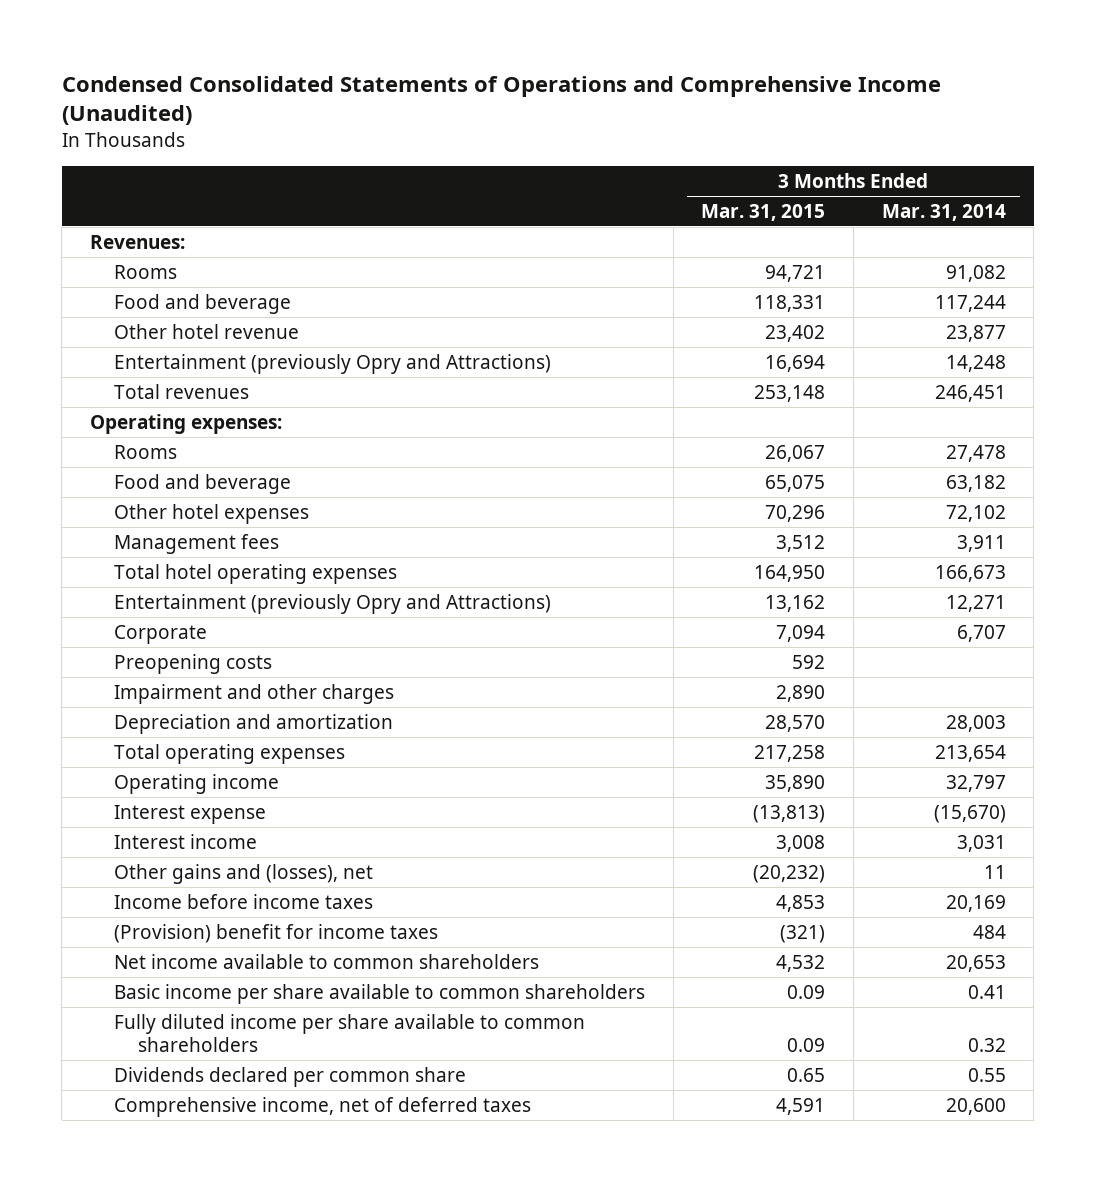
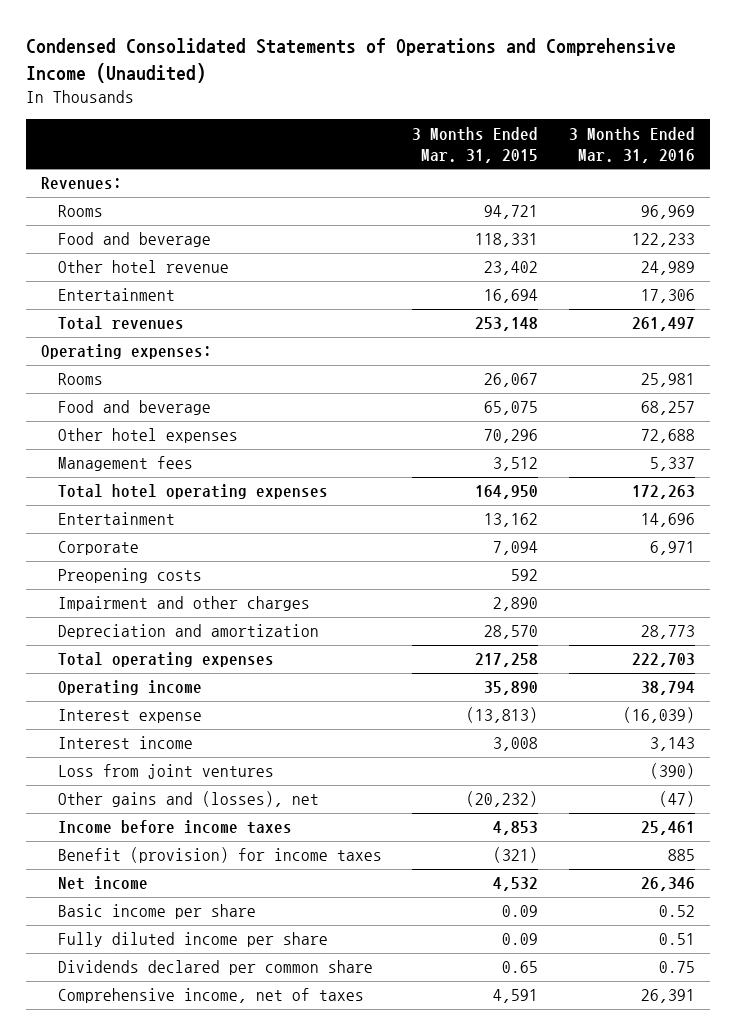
[881,203,1006,221] Mar. 31, 2014 -> none
none -> [568,126,695,164] 3 Months Ended Mar. 31, 2016
[114,353,552,374] Entertainment (previously Opry and Attractions) -> [58,288,176,302] Entertainment
[114,593,552,614] Entertainment (previously Opry and Attractions) -> [58,512,176,526] Entertainment
none -> [58,764,275,780] Loss from joint ventures
[114,923,439,943] (Provision) benefit for income taxes -> [58,847,383,864] Benefit (provision) for income taxes
[114,953,540,969] Net income available to common shareholders -> [58,876,149,891] Net income
[114,983,646,1004] Basic income per share available to common shareholders -> [58,904,257,920] Basic income per share
[114,1013,586,1053] Fully diluted income per share available to common shareholders -> [58,932,329,948] Fully diluted income per share
[114,1096,532,1117] Comprehensive income, net of deferred taxes -> [58,988,365,1004] Comprehensive income, net of taxes

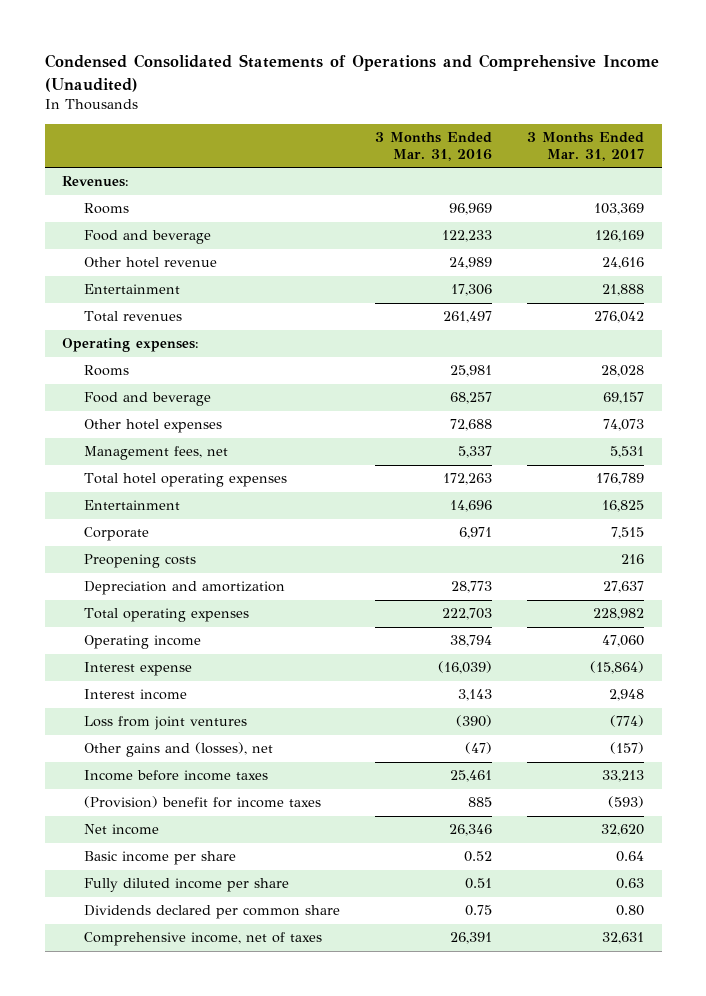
[412,126,539,164] 3 Months Ended Mar. 31, 2015 -> none
none -> [527,131,645,161] 3 Months Ended Mar. 31, 2017
[58,456,194,472] Management fees -> [84,446,229,461] Management fees, net
[58,596,311,612] Impairment and other charges -> none
[58,847,383,864] Benefit (provision) for income taxes -> [84,796,322,809] (Provision) benefit for income taxes

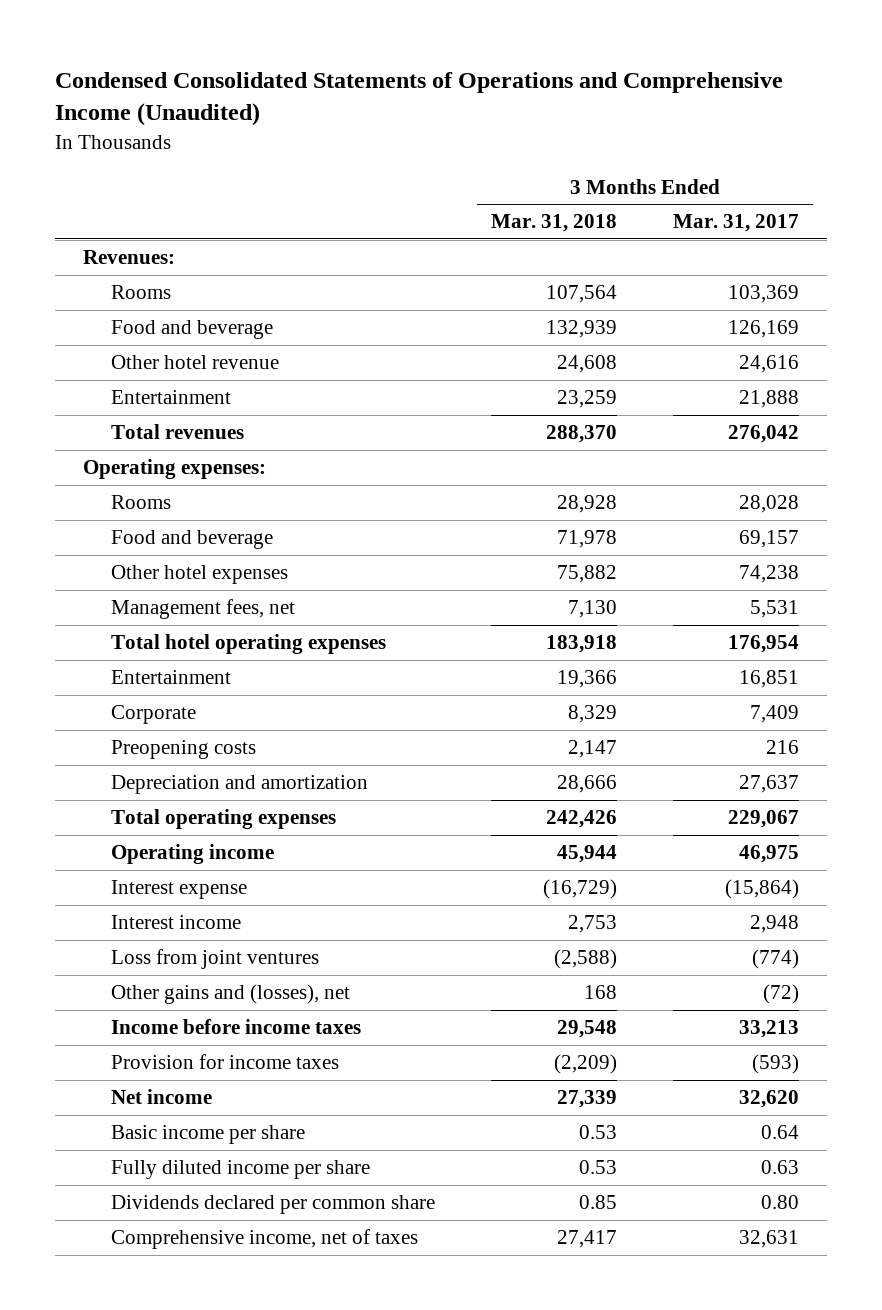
[375,131,493,161] 3 Months Ended Mar. 31, 2016 -> none
none -> [490,214,617,233] Mar. 31, 2018
[603,419,645,432] 74,073 -> [738,565,799,584] 74,238
[596,473,645,486] 176,789 -> [727,635,799,654] 176,954
[602,500,645,513] 16,825 -> [738,670,799,689] 16,851
[611,527,645,540] 7,515 -> [749,705,799,724] 7,409
[593,608,645,621] 228,982 -> [727,810,799,829] 229,067
[602,635,645,648] 47,060 -> [738,845,799,864] 46,975
[610,742,645,755] (157) -> [762,984,799,1005] (72)
[84,796,322,809] (Provision) benefit for income taxes -> [110,1054,339,1070] Provision for income taxes

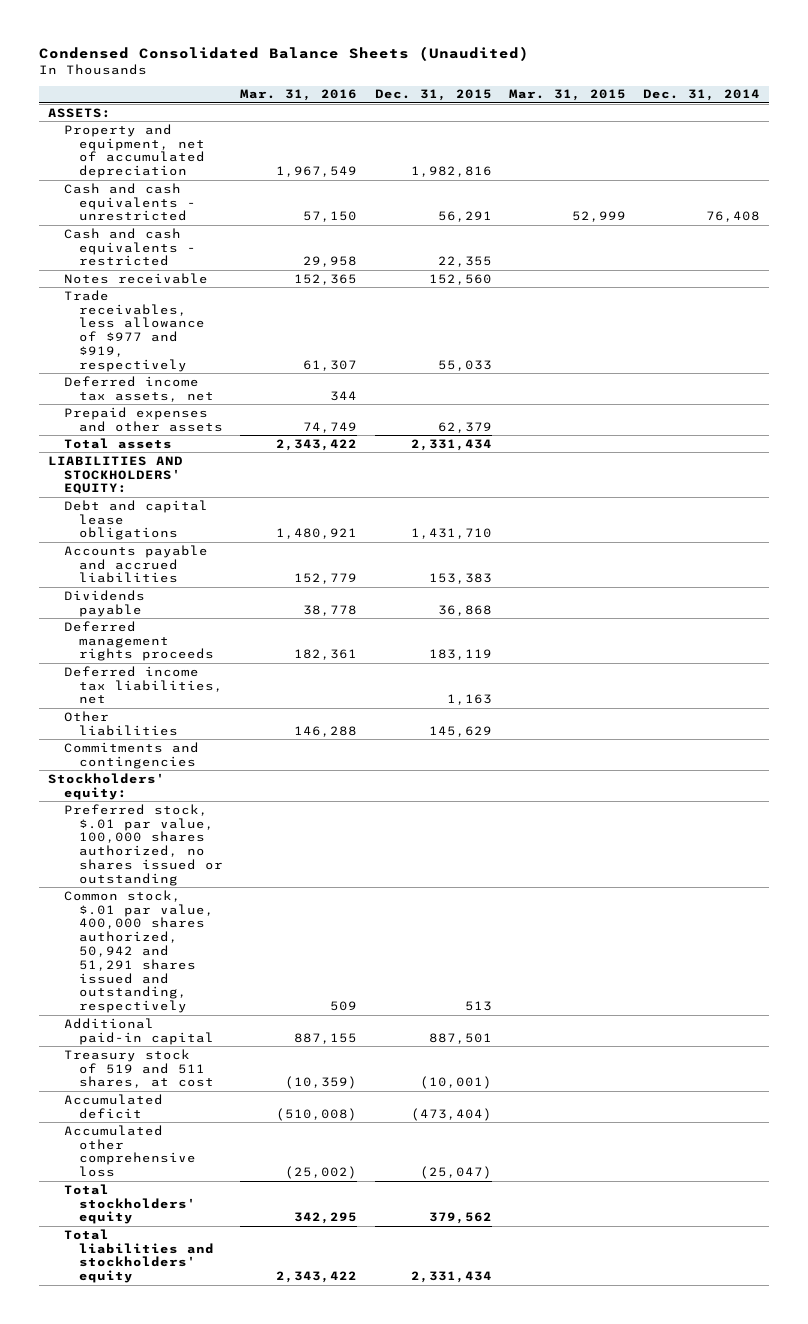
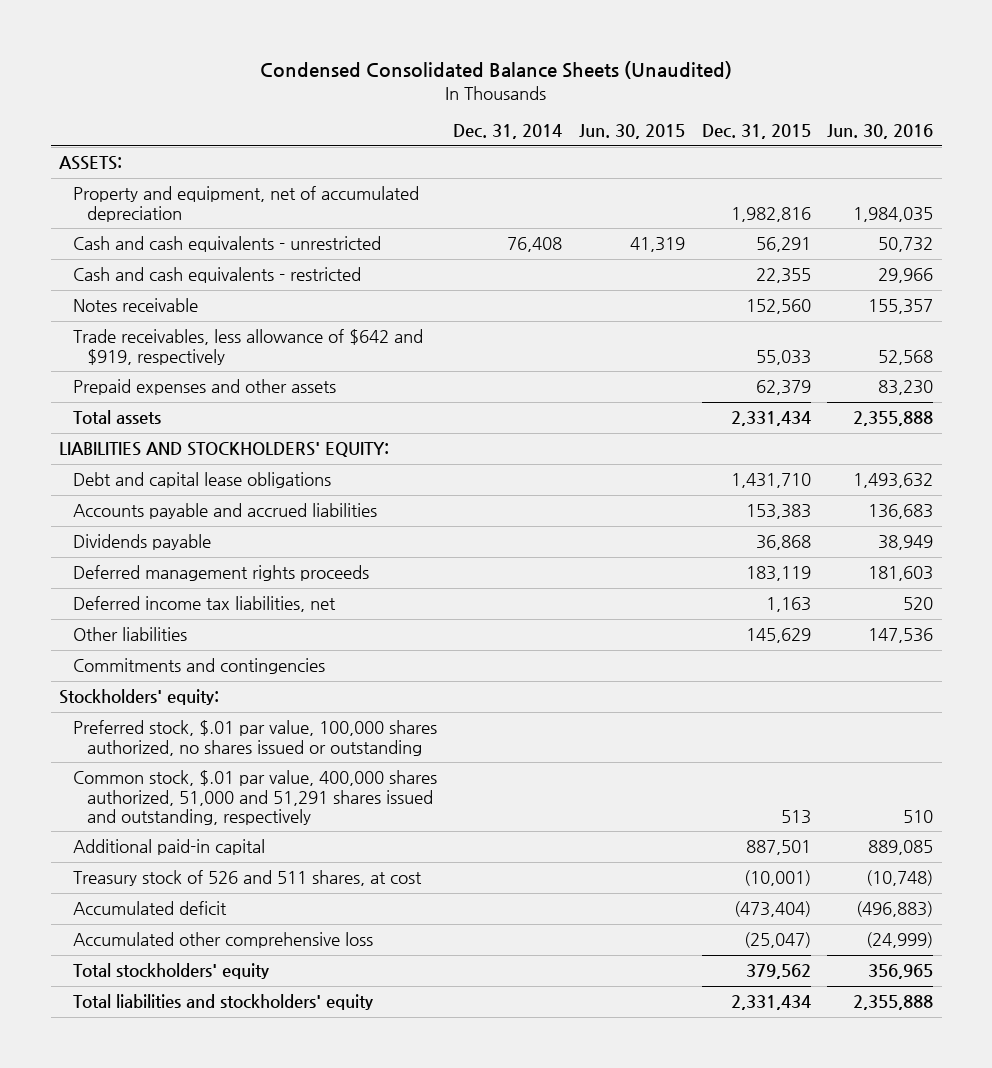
[240,89,358,102] Mar. 31, 2016 -> none
[508,89,626,102] Mar. 31, 2015 -> none
none -> [579,124,686,140] Jun. 30, 2015
none -> [827,124,934,140] Jun. 30, 2016
[63,375,215,402] Deferred income tax assets, net -> none
[63,289,206,372] Trade receivables, less allowance of $977 and $919, respectively -> [72,329,423,365] Trade receivables, less allowance of $642 and $919, respectively
[63,889,215,1014] Common stock, $.01 par value, 400,000 shares authorized, 50,942 and 51,291 shares issued and outstanding, respectively -> [72,770,437,825] Common stock, $.01 par value, 400,000 shares authorized, 51,000 and 51,291 shares issued and outstanding, respectively
[63,1048,215,1089] Treasury stock of 519 and 511 shares, at cost -> [72,870,422,887] Treasury stock of 526 and 511 shares, at cost

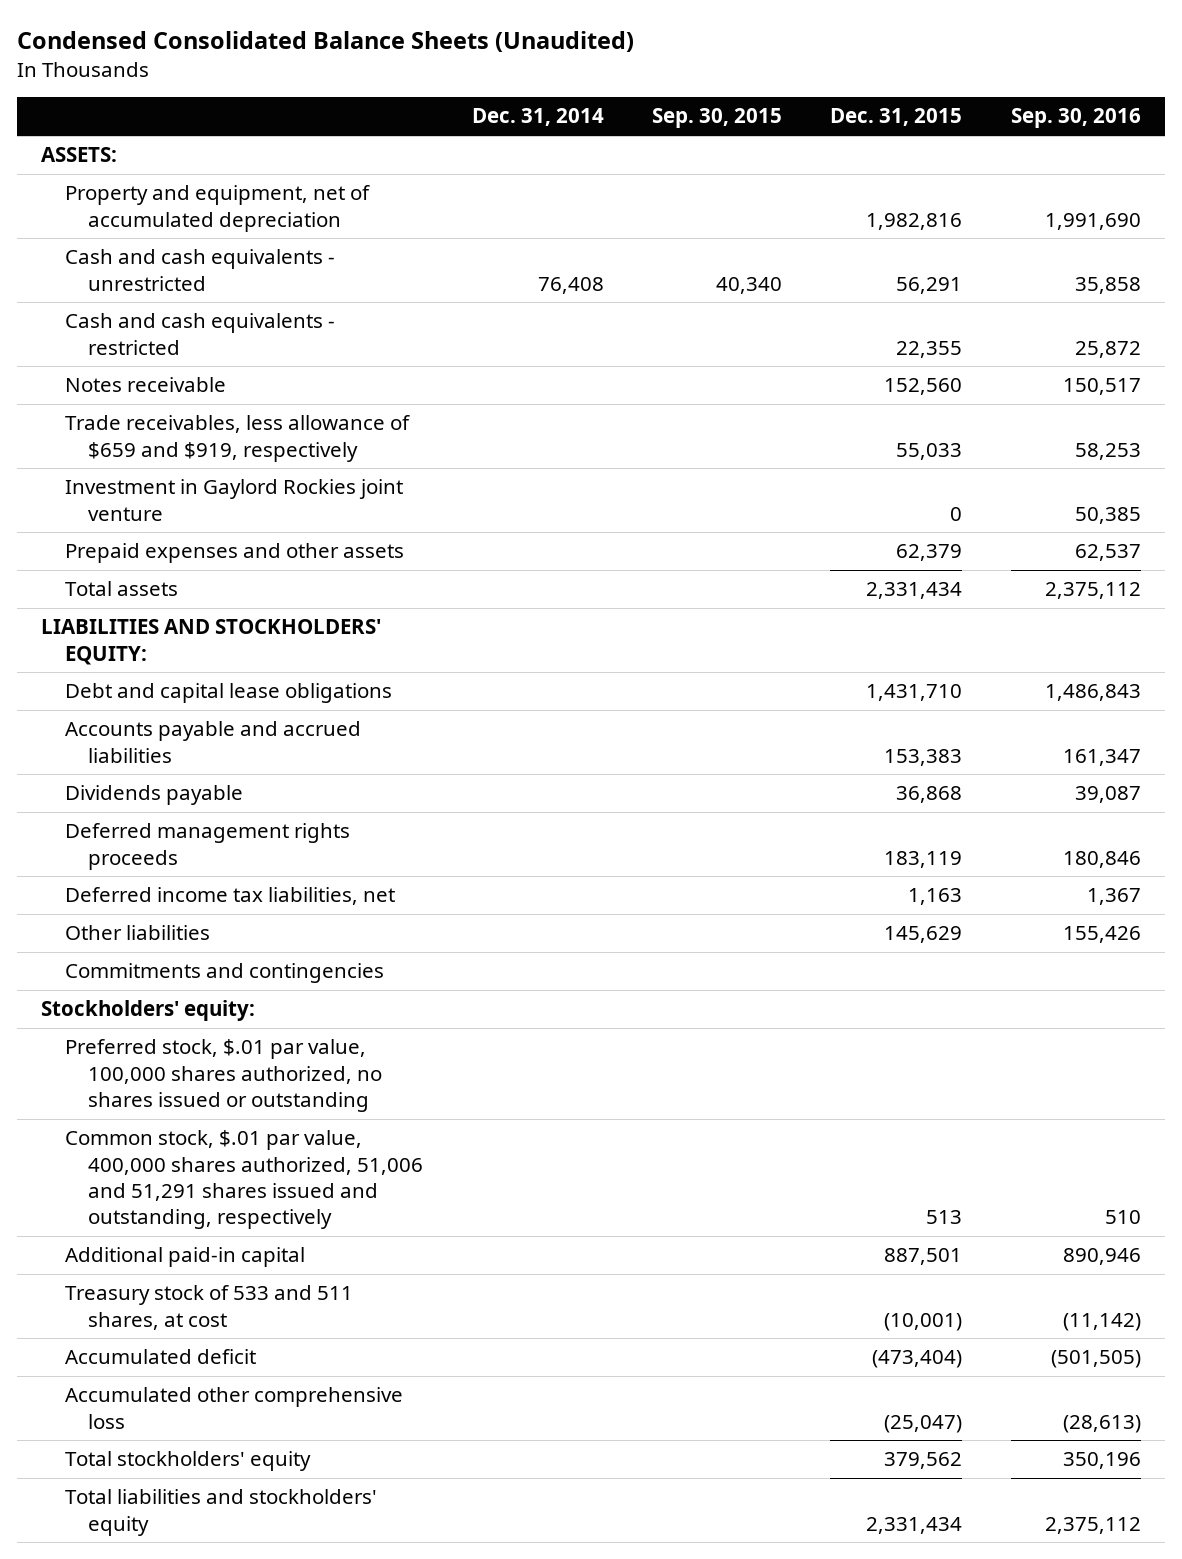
[579,124,686,140] Jun. 30, 2015 -> none
[827,124,934,140] Jun. 30, 2016 -> none
none -> [651,108,782,129] Sep. 30, 2015
none -> [1010,108,1141,129] Sep. 30, 2016
[72,329,423,365] Trade receivables, less allowance of $642 and $919, respectively -> [64,415,410,462] Trade receivables, less allowance of $659 and $919, respectively
none -> [64,479,403,521] Investment in Gaylord Rockies joint venture
[72,770,437,825] Common stock, $.01 par value, 400,000 shares authorized, 51,000 and 51,291 shares issued and outstanding, respectively -> [64,1130,424,1230] Common stock, $.01 par value, 400,000 shares authorized, 51,006 and 51,291 shares issued and outstanding, respectively
[72,870,422,887] Treasury stock of 526 and 511 shares, at cost -> [64,1285,353,1330] Treasury stock of 533 and 511 shares, at cost

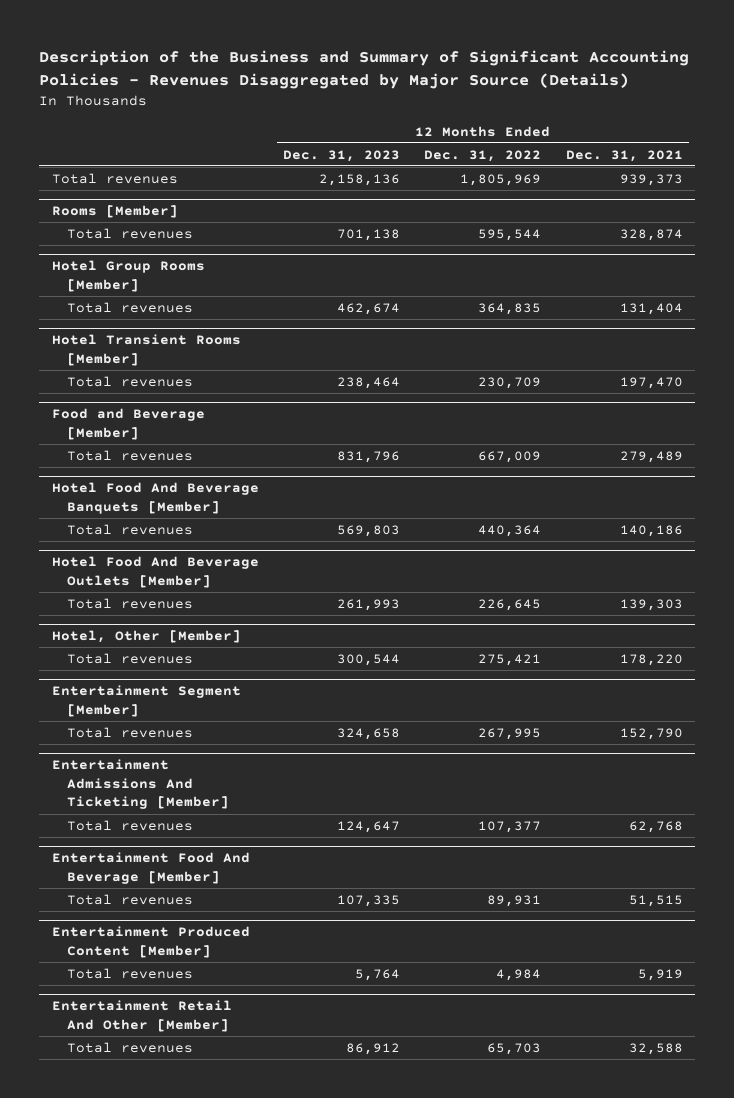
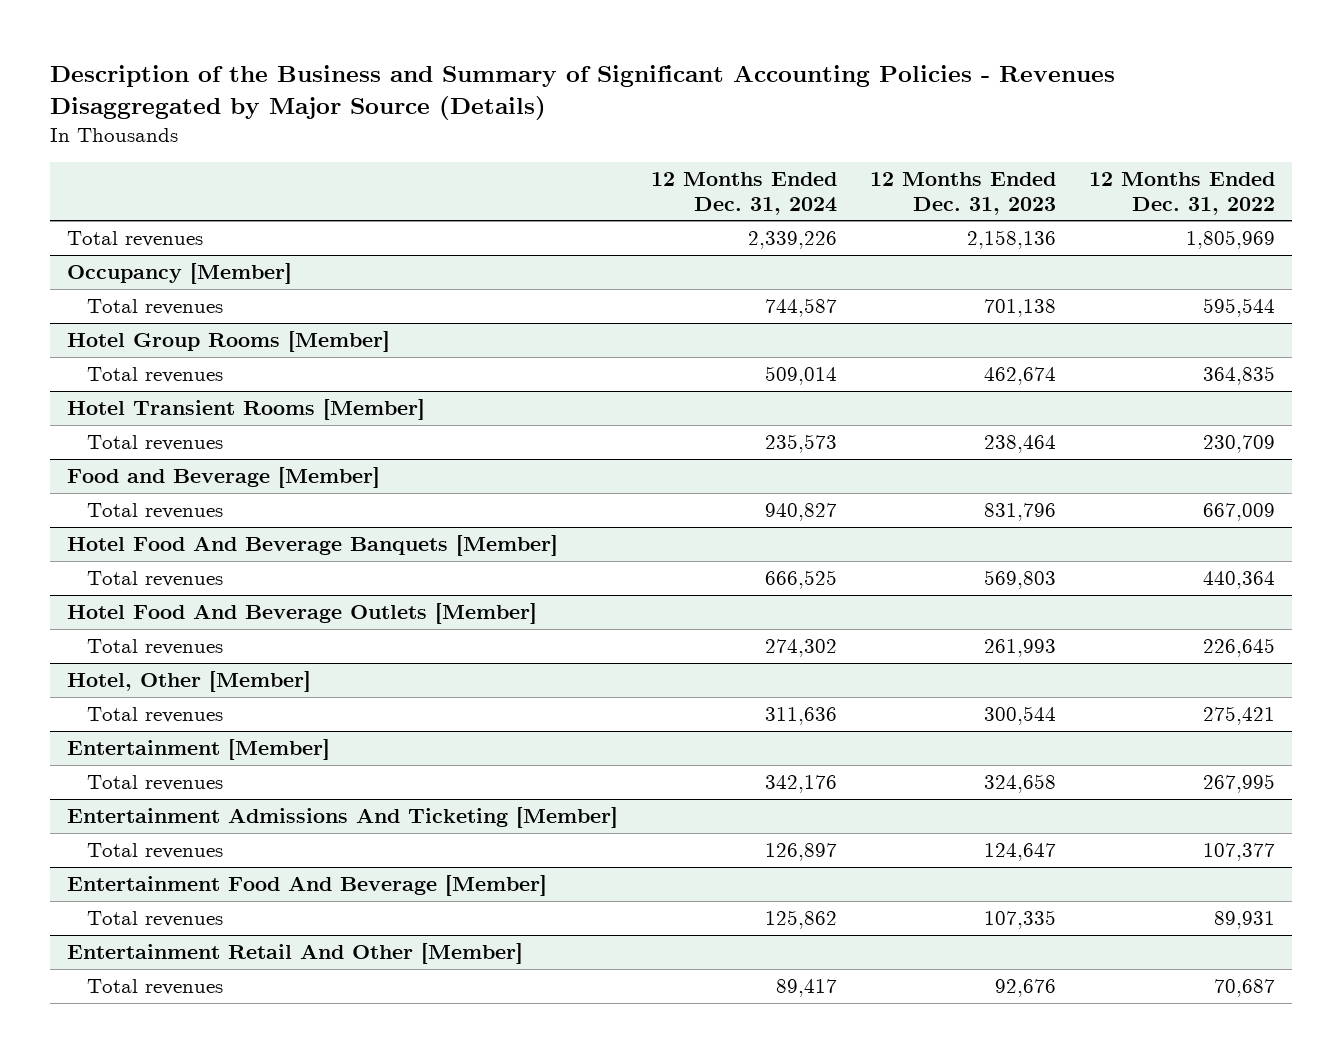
[565,149,683,162] Dec. 31, 2021 -> none
none -> [650,172,837,215] 12 Months Ended Dec. 31, 2024
[51,205,178,219] Rooms [Member] -> [66,262,292,284] Occupancy [Member]
[51,685,241,717] Entertainment Segment [Member] -> [66,738,330,760] Entertainment [Member]
[51,926,250,958] Entertainment Produced Content [Member] -> none
[67,967,194,979] Total revenues -> none
[345,1042,400,1055] 86,912 -> [995,978,1057,997] 92,676
[487,1042,542,1055] 65,703 -> [1214,978,1276,997] 70,687

